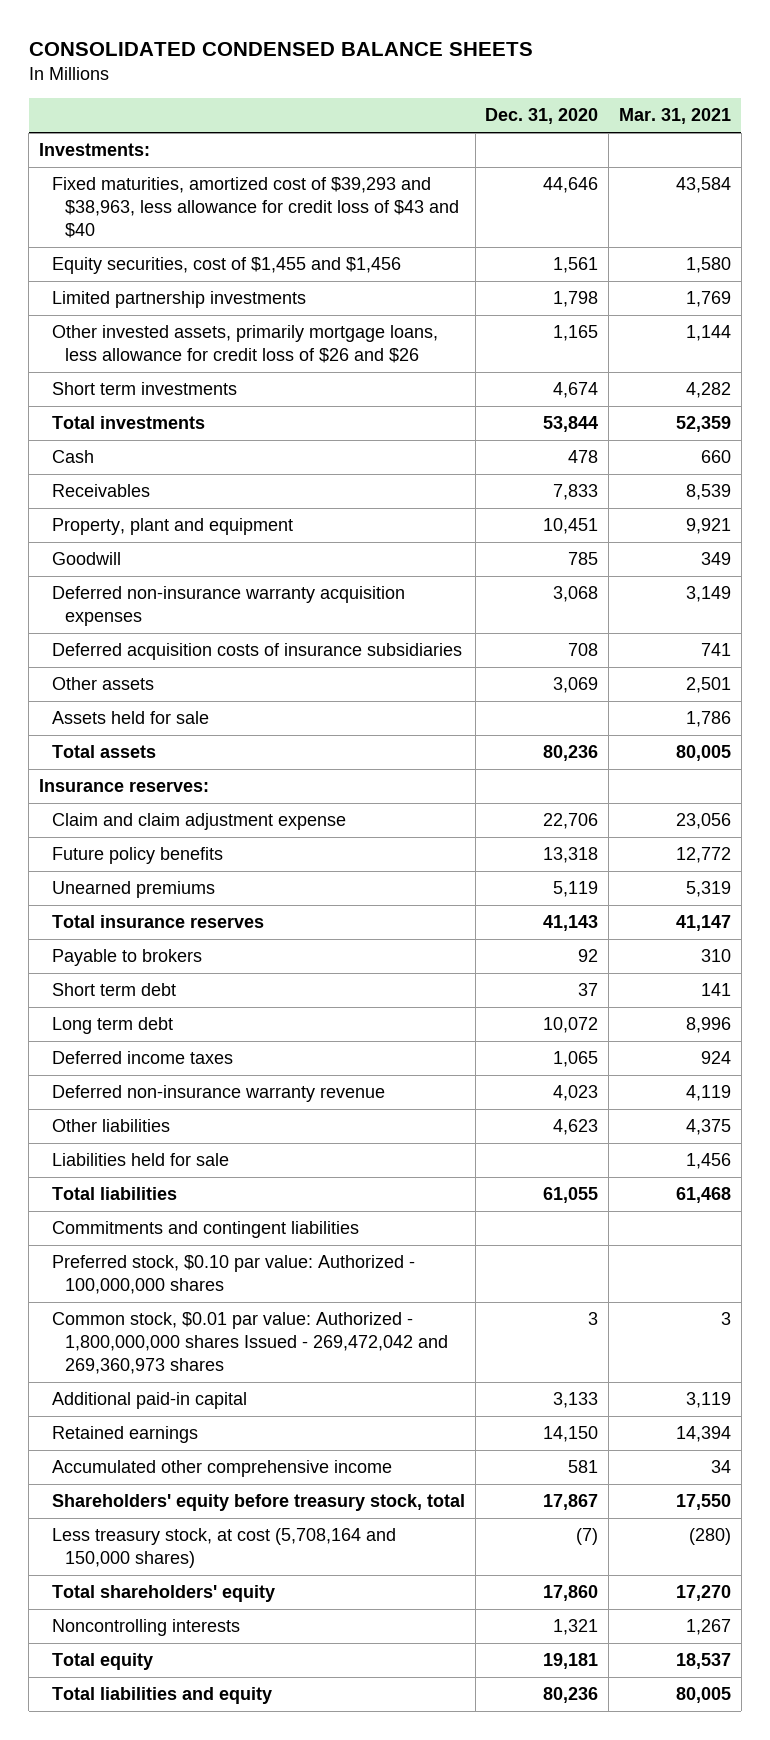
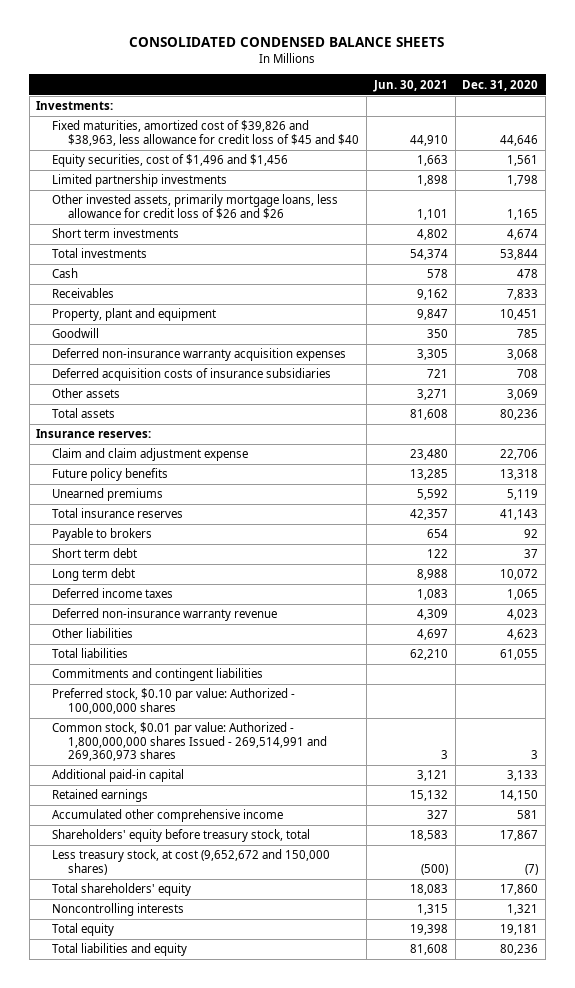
[619,108,732,125] Mar. 31, 2021 -> none
none -> [372,79,448,92] Jun. 30, 2021
[51,177,459,239] Fixed maturities, amortized cost of $39,293 and $38,963, less allowance for credit loss of $43 and $40 -> [52,120,360,146] Fixed maturities, amortized cost of $39,826 and $38,963, less allowance for credit loss of $45 and $40
[51,257,401,275] Equity securities, cost of $1,455 and $1,456 -> [52,154,289,168] Equity securities, cost of $1,496 and $1,456
[51,711,209,725] Assets held for sale -> none
[51,1153,229,1167] Liabilities held for sale -> none
[51,1312,448,1375] Common stock, $0.01 par value: Authorized - 1,800,000,000 shares Issued - 269,472,042 and 269,360,973 shares -> [52,722,328,762] Common stock, $0.01 par value: Authorized - 1,800,000,000 shares Issued - 269,514,991 and 269,360,973 shares
[51,1528,396,1569] Less treasury stock, at cost (5,708,164 and 150,000 shares) -> [52,849,331,875] Less treasury stock, at cost (9,652,672 and 150,000 shares)

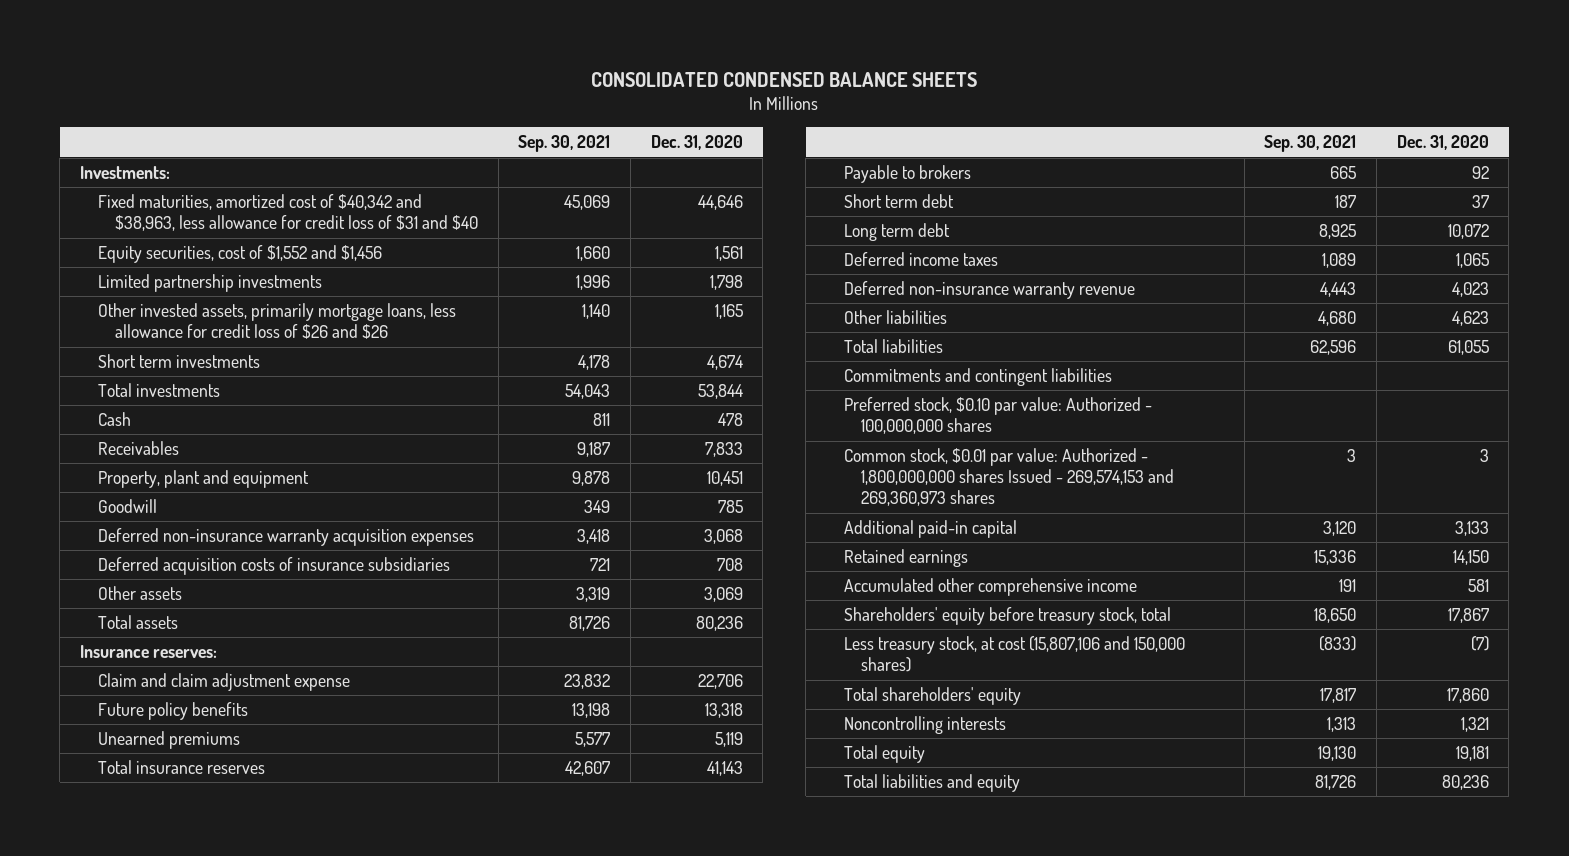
[372,79,448,92] Jun. 30, 2021 -> none
none -> [518,135,611,153] Sep. 30, 2021
[52,120,360,146] Fixed maturities, amortized cost of $39,826 and $38,963, less allowance for credit loss of $45 and $40 -> [97,194,479,232] Fixed maturities, amortized cost of $40,342 and $38,963, less allowance for credit loss of $31 and $40
[52,154,289,168] Equity securities, cost of $1,496 and $1,456 -> [97,245,382,264] Equity securities, cost of $1,552 and $1,456
[52,722,328,762] Common stock, $0.01 par value: Authorized - 1,800,000,000 shares Issued - 269,514,991 and 269,360,973 shares -> [843,448,1175,507] Common stock, $0.01 par value: Authorized - 1,800,000,000 shares Issued - 269,574,153 and 269,360,973 shares
[52,849,331,875] Less treasury stock, at cost (9,652,672 and 150,000 shares) -> [843,636,1185,673] Less treasury stock, at cost (15,807,106 and 150,000 shares)

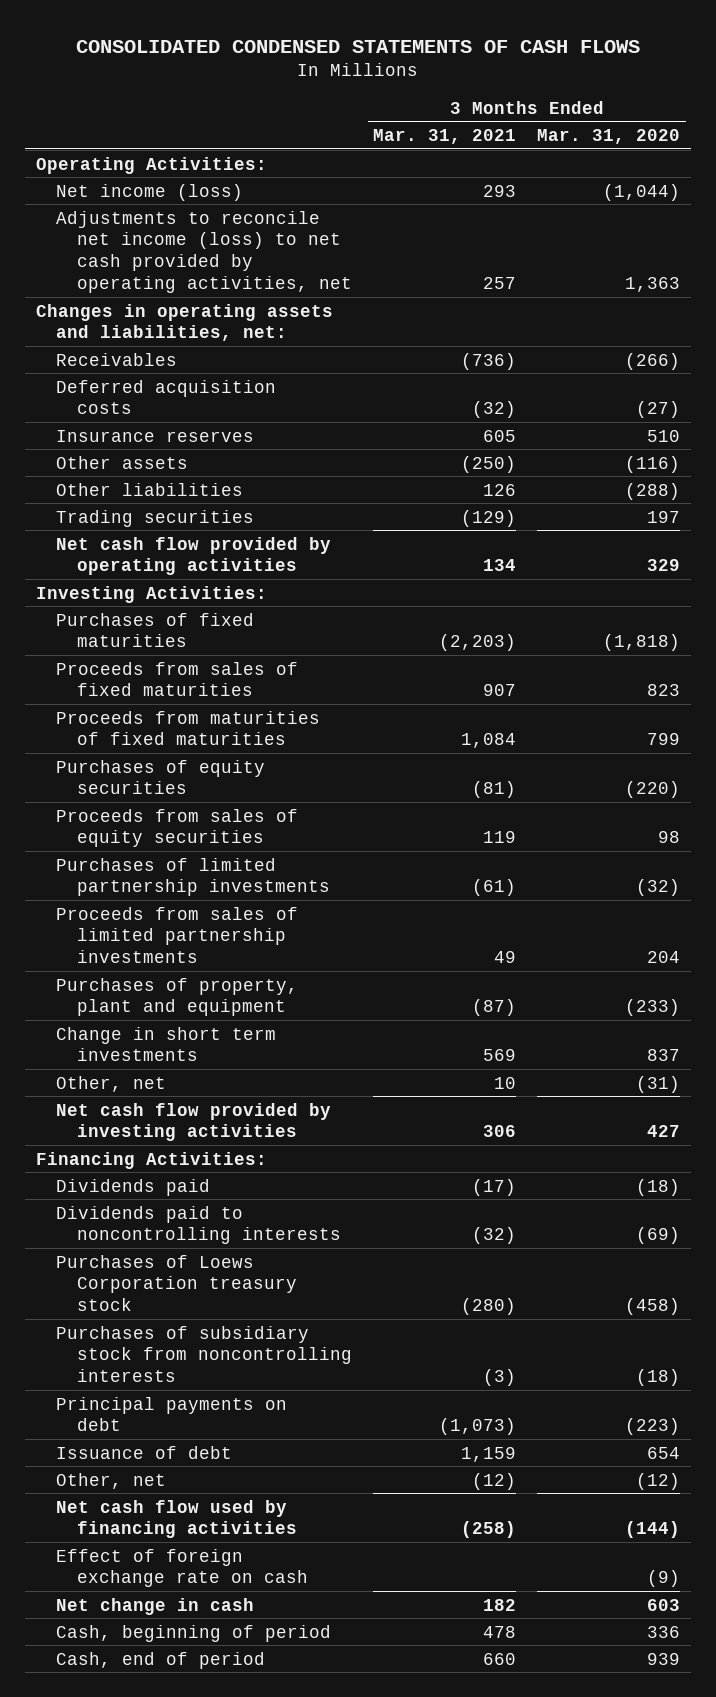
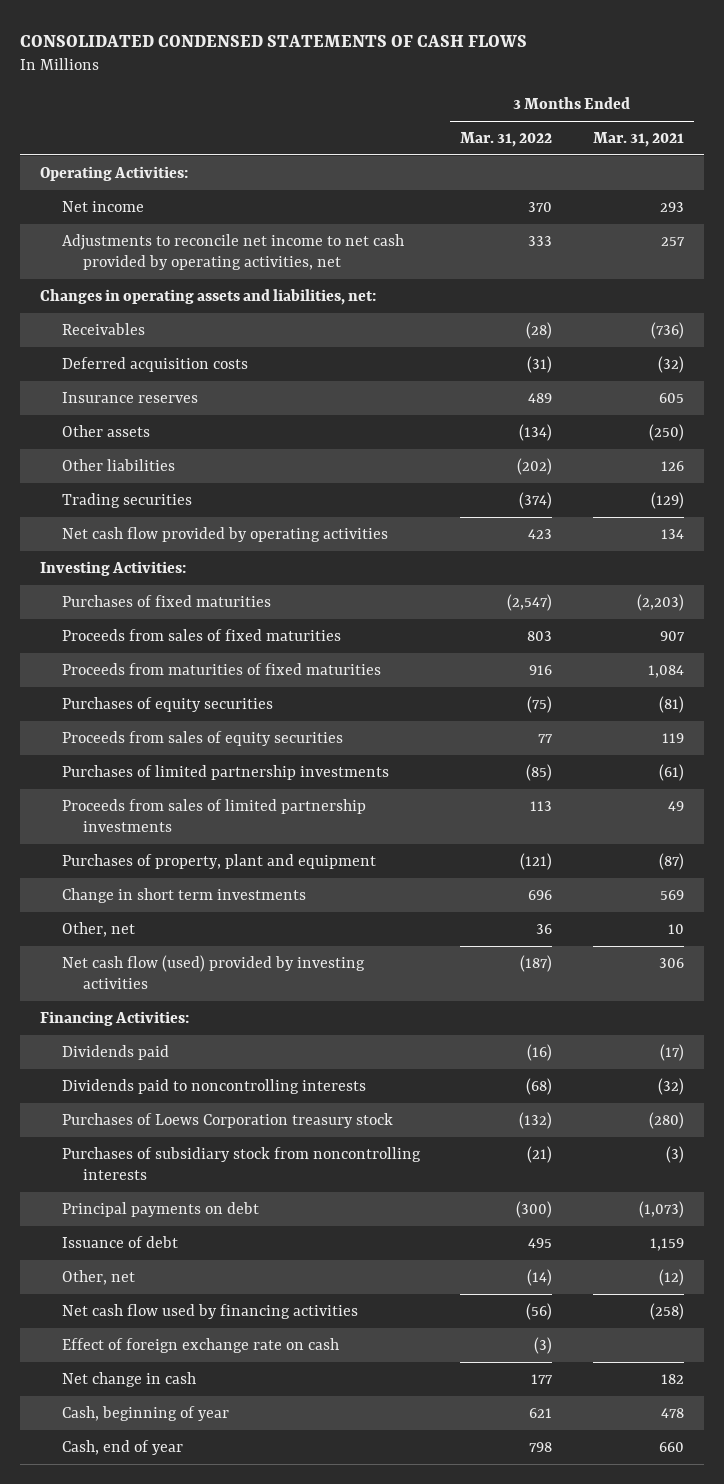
[537,129,681,145] Mar. 31, 2020 -> none
none -> [460,131,553,147] Mar. 31, 2022
[56,183,244,201] Net income (loss) -> [61,200,144,212] Net income
[56,210,352,294] Adjustments to reconcile net income (loss) to net cash provided by operating activities, net -> [61,233,404,270] Adjustments to reconcile net income to net cash provided by operating activities, net
[56,1102,332,1142] Net cash flow provided by investing activities -> [61,954,365,989] Net cash flow (used) provided by investing activities
[56,1624,332,1642] Cash, beginning of period -> [61,1405,229,1421] Cash, beginning of year
[56,1651,266,1669] Cash, end of period -> [61,1439,183,1455] Cash, end of year

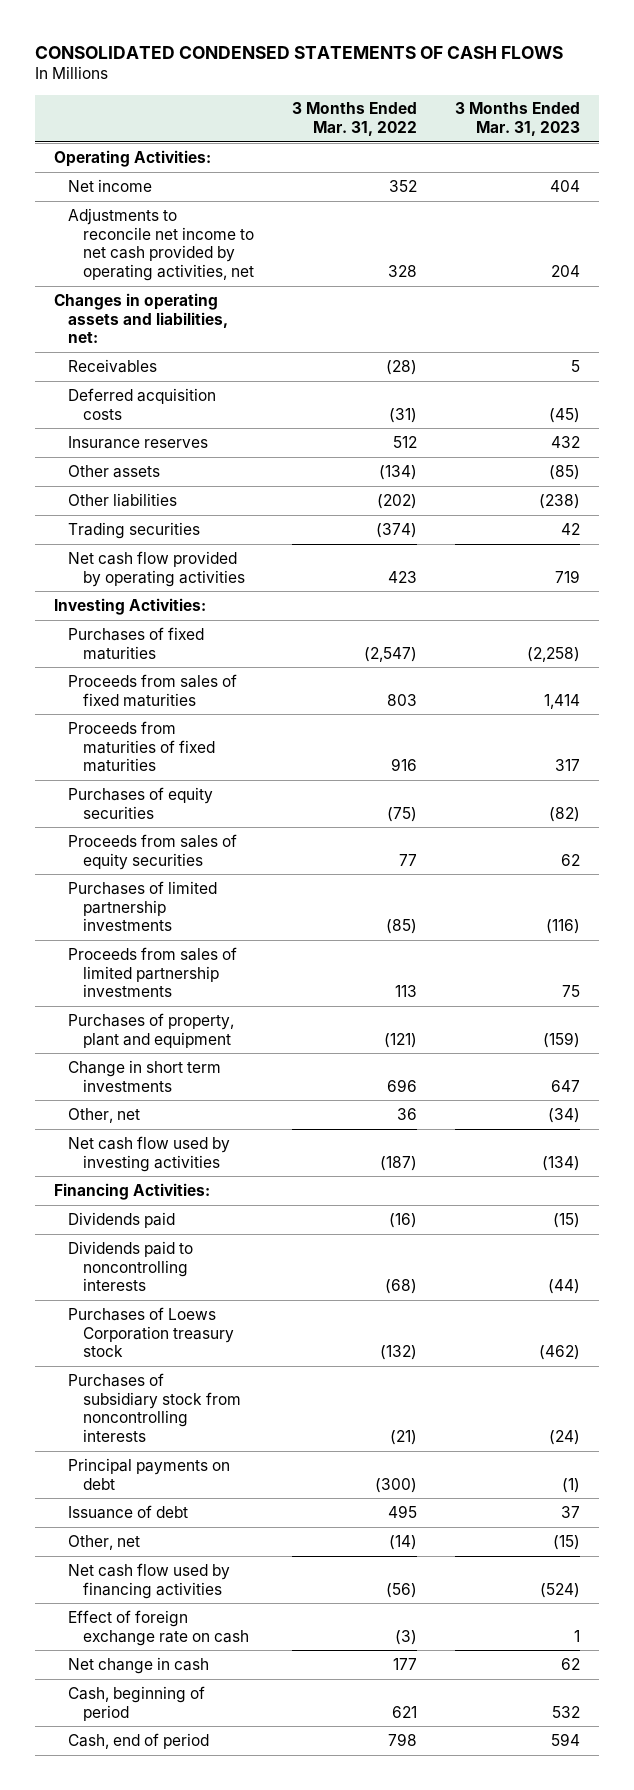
[592,131,684,147] Mar. 31, 2021 -> none
none -> [455,102,581,137] 3 Months Ended Mar. 31, 2023
[528,201,553,212] 370 -> [388,179,417,192] 352
[528,235,553,246] 333 -> [387,264,417,277] 328
[528,392,553,403] 489 -> [392,435,417,448] 512
[61,954,365,989] Net cash flow (used) provided by investing activities -> [68,1135,231,1172] Net cash flow used by investing activities
[61,1405,229,1421] Cash, beginning of year -> [68,1685,206,1721] Cash, beginning of period
[61,1439,183,1455] Cash, end of year -> [68,1732,210,1749] Cash, end of period

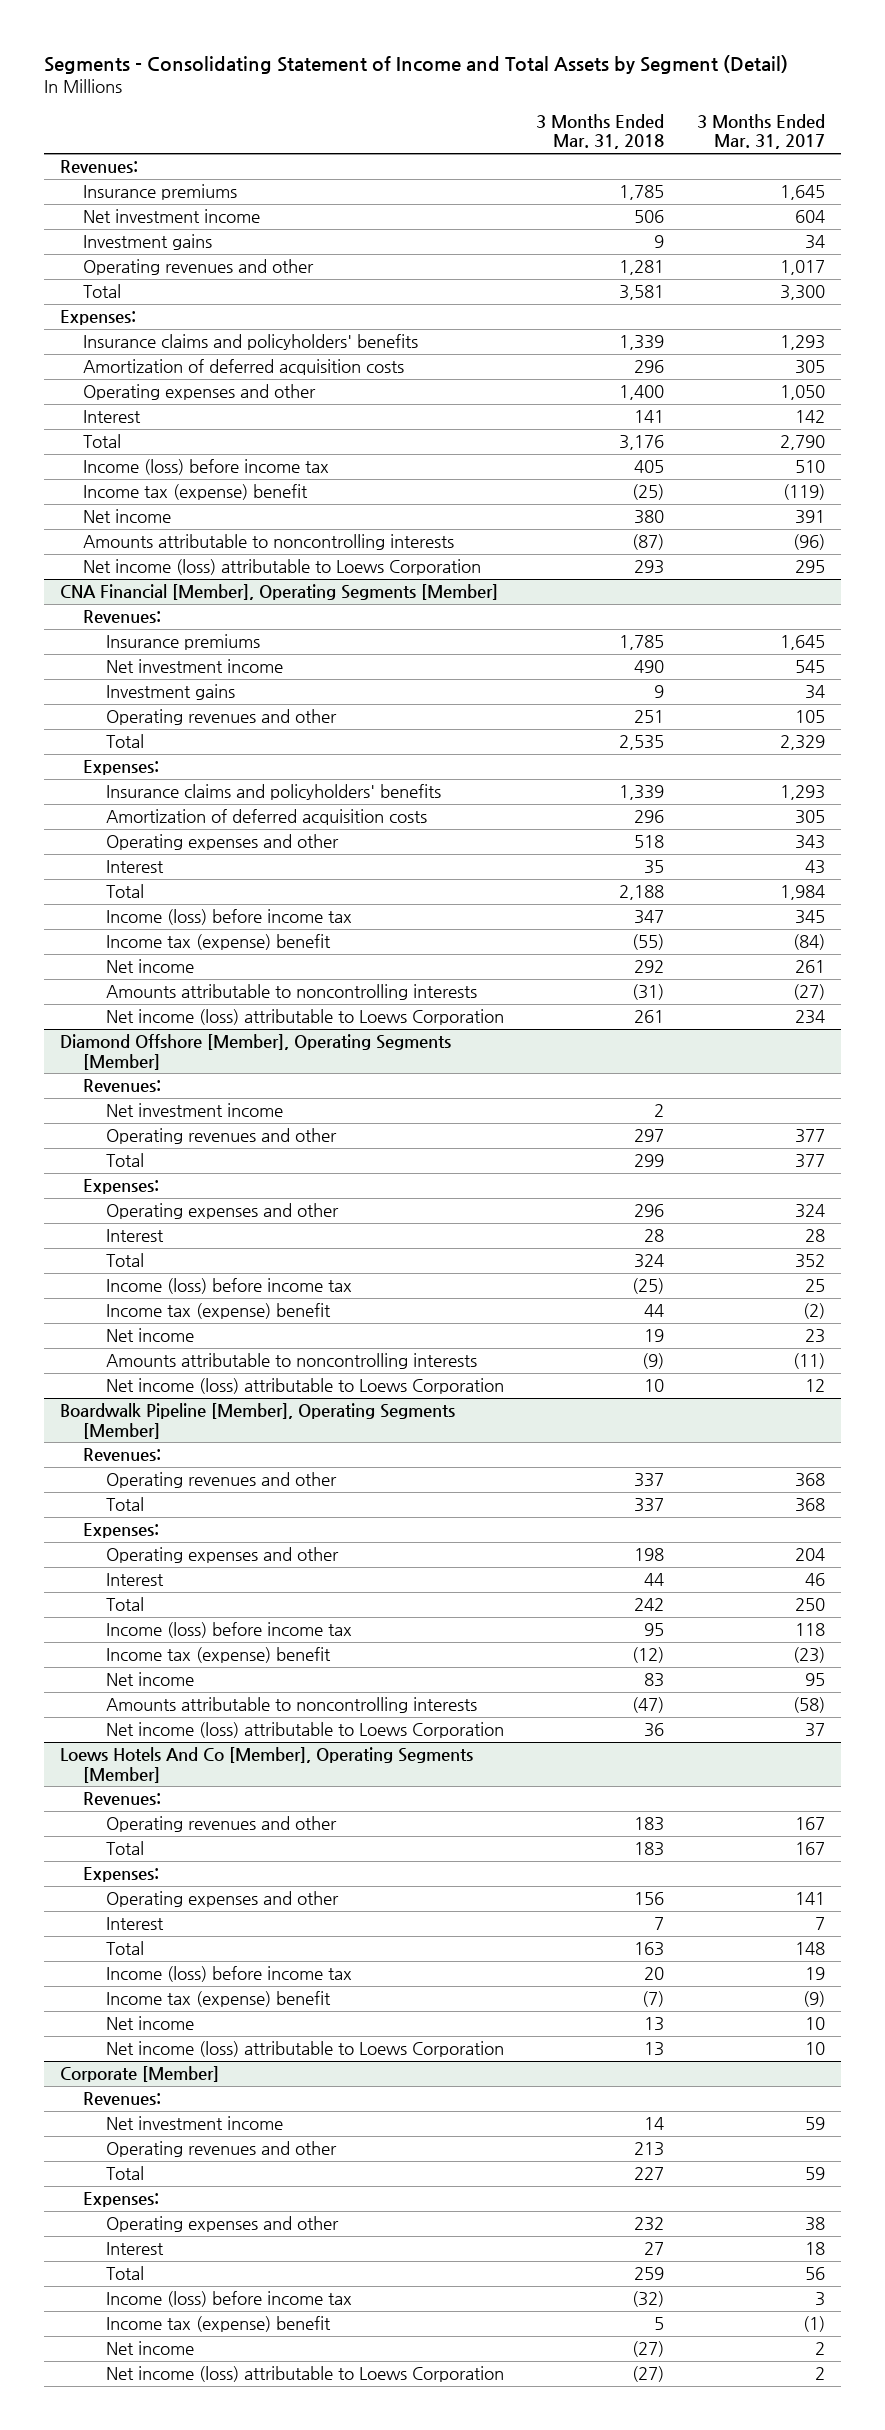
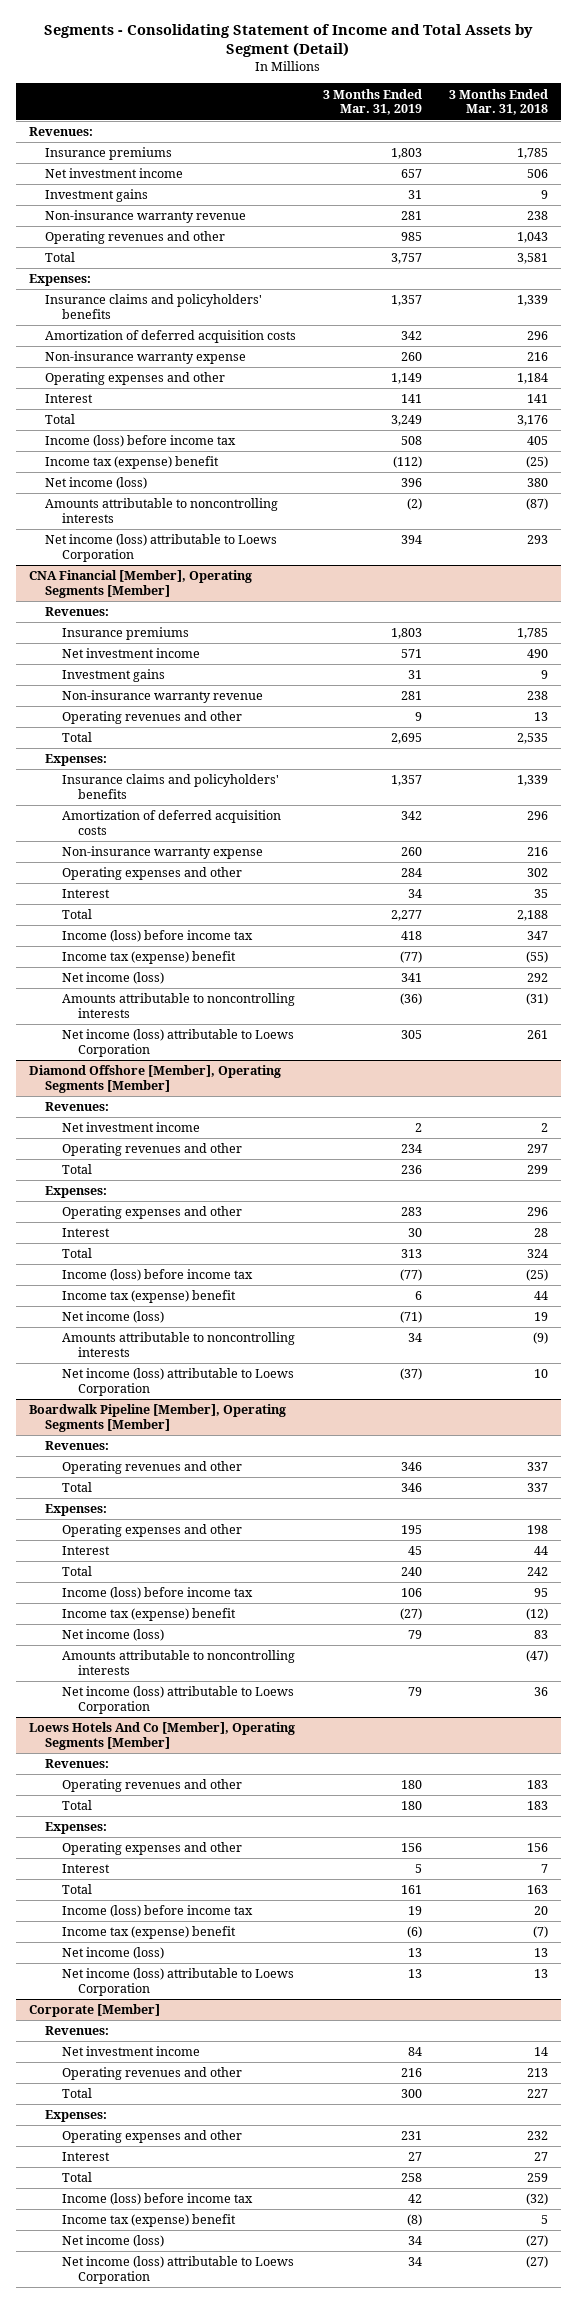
[696,114,825,150] 3 Months Ended Mar. 31, 2017 -> none
none -> [323,88,423,116] 3 Months Ended Mar. 31, 2019
none -> [45,210,247,224] Non-insurance warranty revenue
[619,260,665,276] 1,281 -> [516,232,548,244] 1,043
none -> [45,351,247,365] Non-insurance warranty expense
[619,385,665,401] 1,400 -> [516,373,548,385] 1,184
[82,509,171,524] Net income -> [45,477,148,490] Net income (loss)
none -> [61,690,263,704] Non-insurance warranty revenue
[634,710,665,724] 251 -> [533,712,548,722] 13
none -> [61,846,263,860] Non-insurance warranty expense
[634,835,665,849] 518 -> [526,868,548,878] 302
[105,959,194,974] Net income -> [61,972,164,985] Net income (loss)
[105,1328,194,1343] Net income -> [61,1311,164,1324] Net income (loss)
[105,1672,194,1687] Net income -> [61,1629,164,1642] Net income (loss)
[105,2016,194,2031] Net income -> [61,1947,164,1960] Net income (loss)
[105,2341,194,2356] Net income -> [61,2235,164,2248] Net income (loss)

